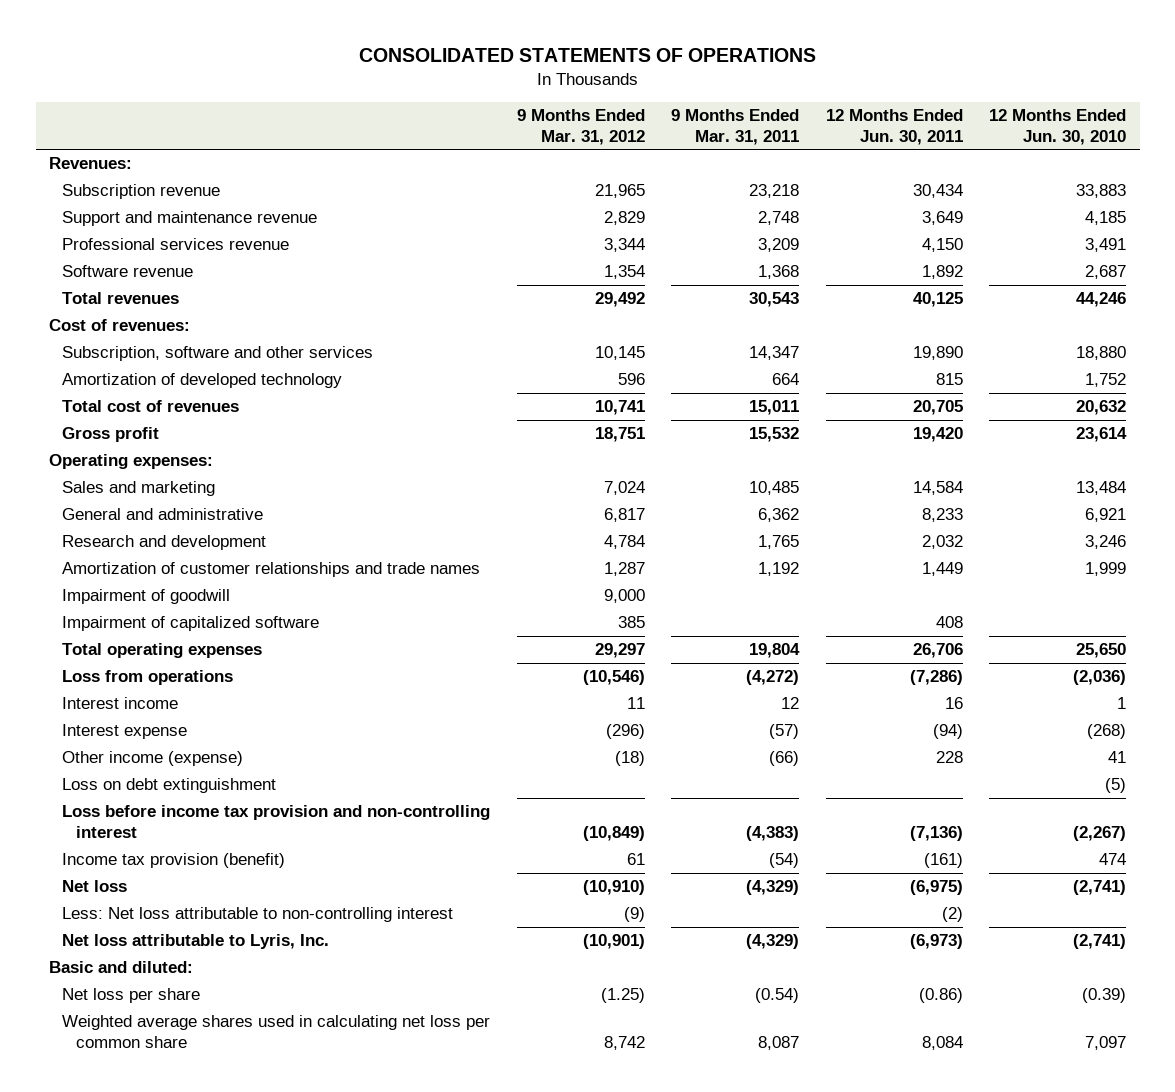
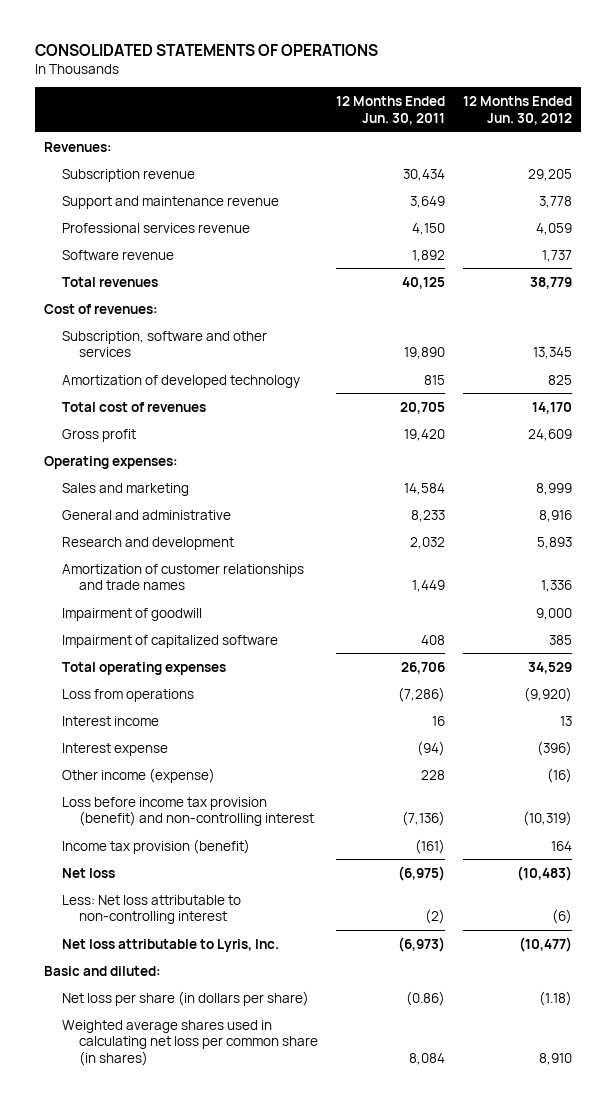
[516,109,645,145] 9 Months Ended Mar. 31, 2012 -> none
[671,109,800,145] 9 Months Ended Mar. 31, 2011 -> none
[989,109,1127,145] 12 Months Ended Jun. 30, 2010 -> none
none -> [462,96,572,125] 12 Months Ended Jun. 30, 2012
[62,778,277,794] Loss on debt extinguishment -> none
[62,805,491,838] Loss before income tax provision and non-controlling interest -> [61,796,315,827] Loss before income tax provision (benefit) and non-controlling interest
[62,988,201,1004] Net loss per share -> [61,990,309,1006] Net loss per share (in dollars per share)
[62,1015,491,1048] Weighted average shares used in calculating net loss per common share -> [61,1019,319,1067] Weighted average shares used in calculating net loss per common share (in shares)

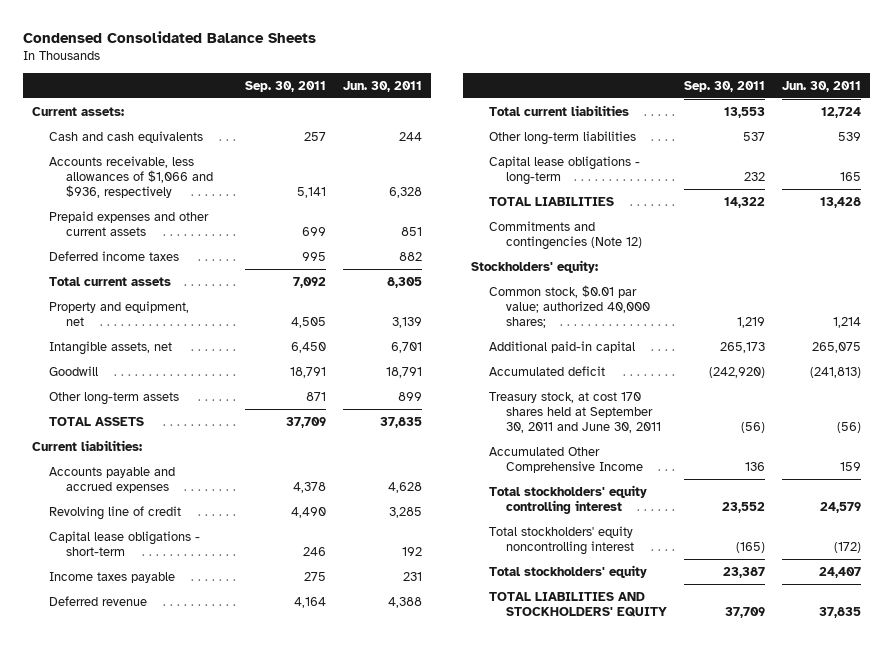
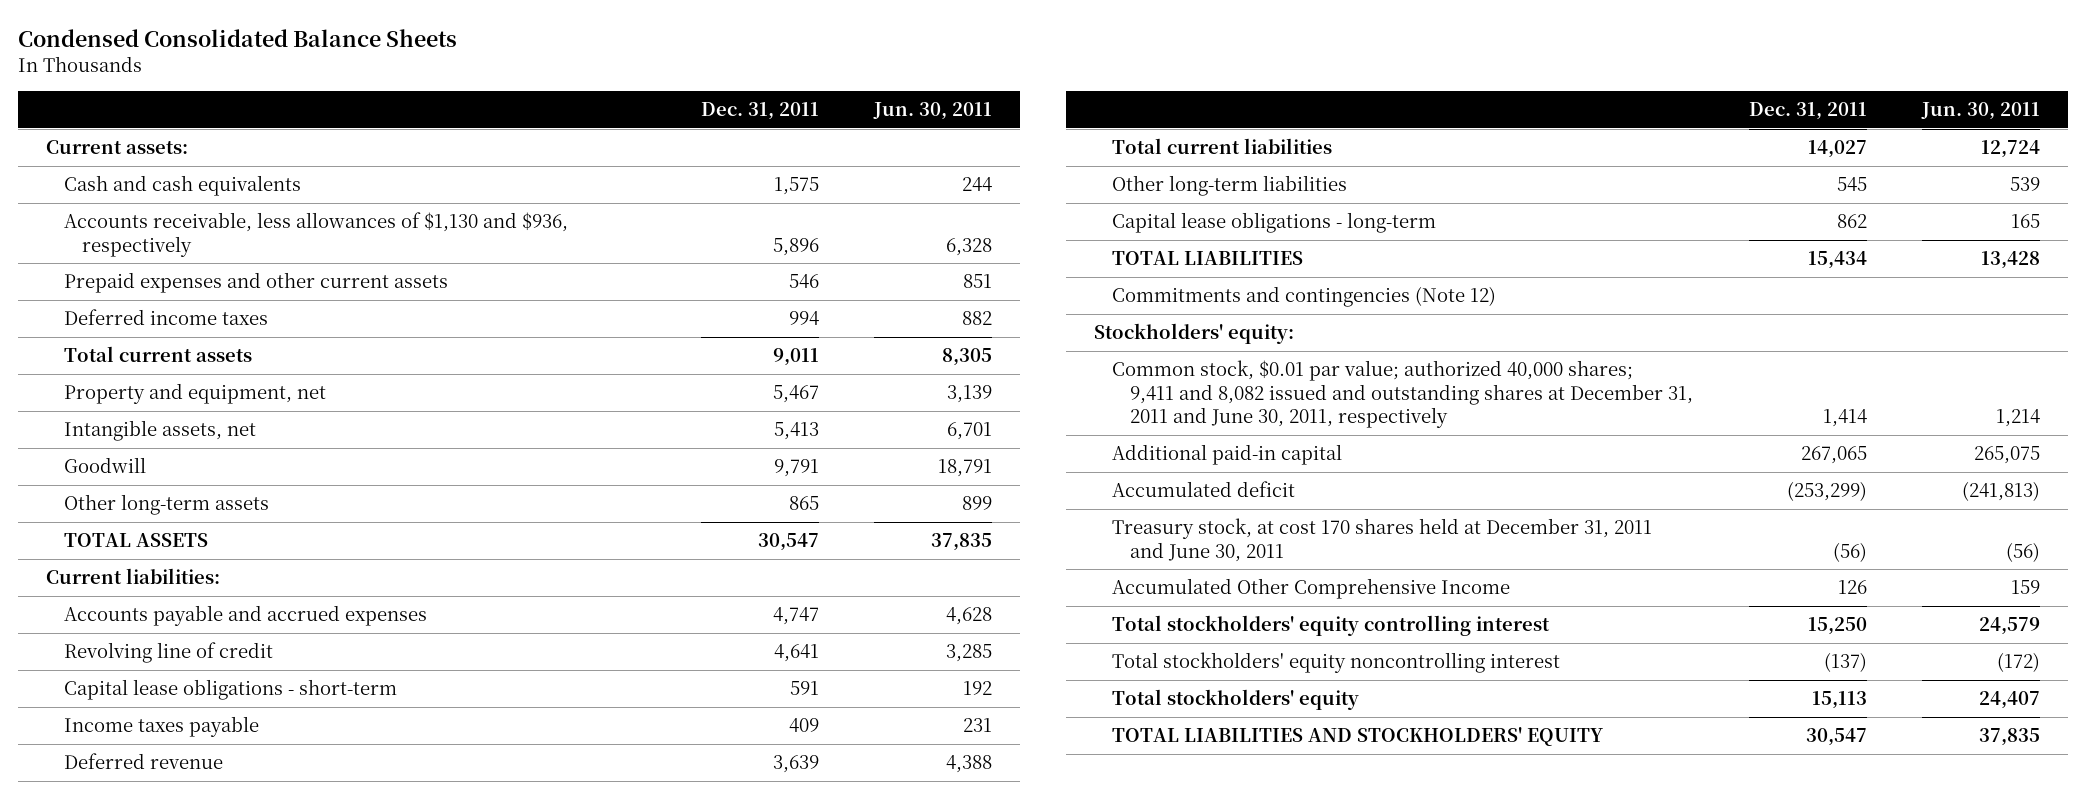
[244,80,326,92] Sep. 30, 2011 -> none
none -> [700,102,819,121] Dec. 31, 2011
[49,155,214,198] Accounts receivable, less allowances of $1,066 and $936, respectively -> [64,212,569,257] Accounts receivable, less allowances of $1,130 and $936, respectively
[488,284,650,328] Common stock, $0.01 par value; authorized 40,000 shares; -> [1112,360,1694,429] Common stock, $0.01 par value; authorized 40,000 shares; 9,411 and 8,082 issued and outstanding shares at December 31, 2011 and June 30, 2011, respectively
[488,391,661,433] Treasury stock, at cost 170 shares held at September 30, 2011 and June 30, 2011 -> [1112,518,1653,562] Treasury stock, at cost 170 shares held at December 31, 2011 and June 30, 2011

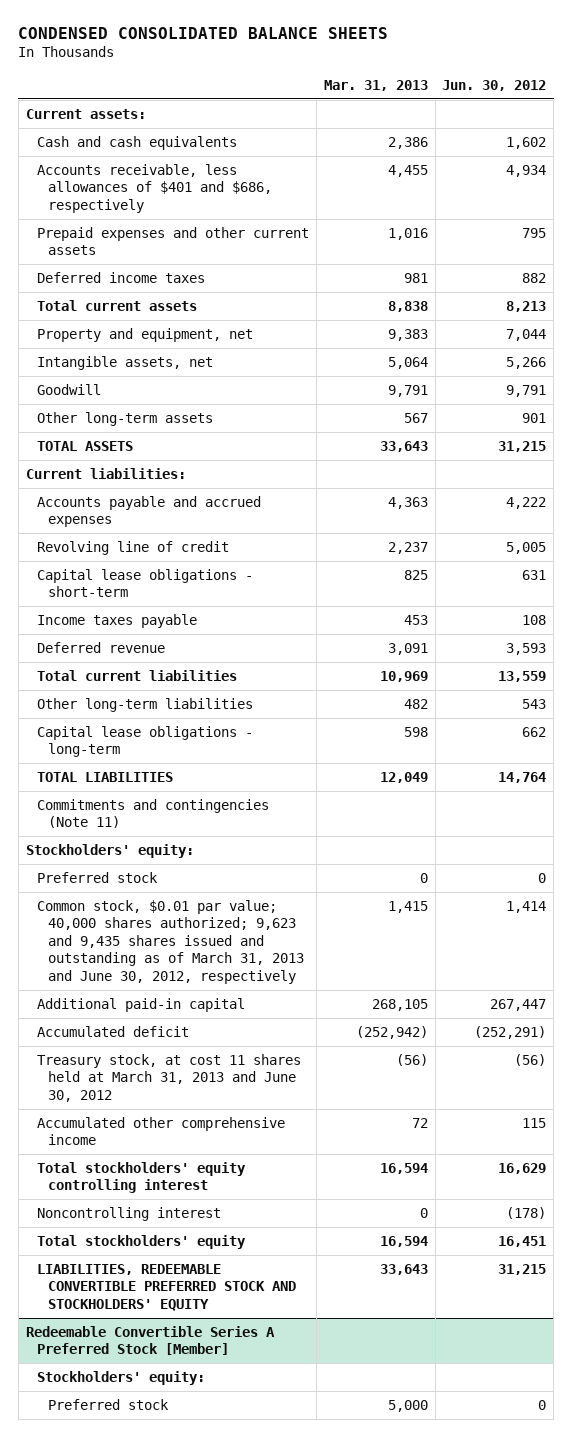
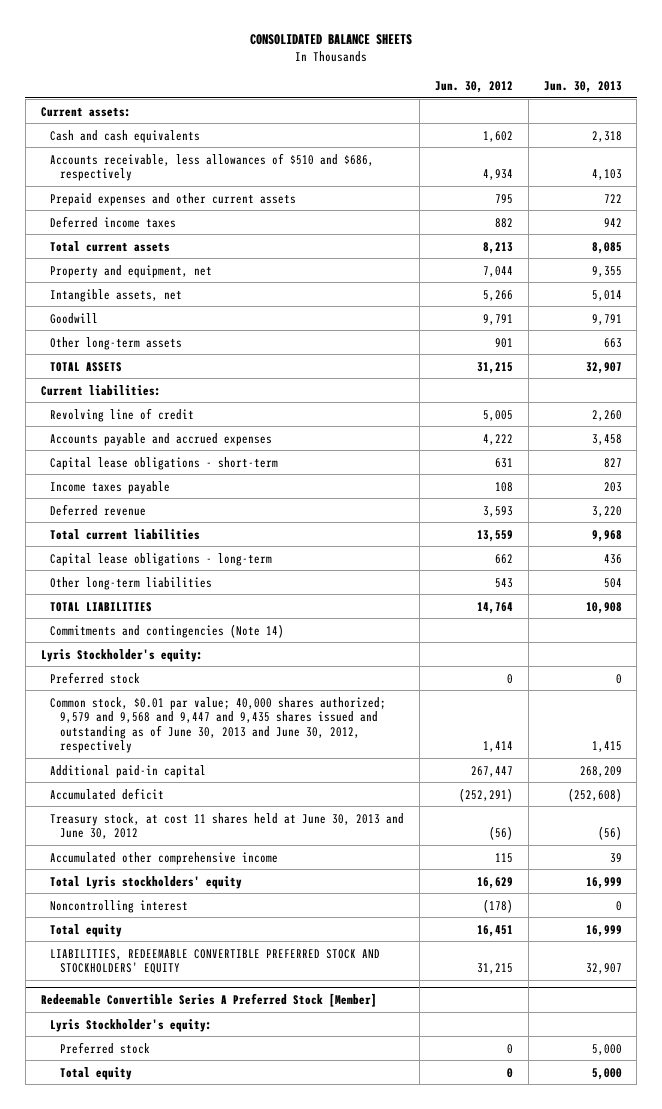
[18,27,389,40] CONDENSED CONSOLIDATED BALANCE SHEETS -> [250,34,413,46] CONSOLIDATED BALANCE SHEETS
[323,79,428,91] Mar. 31, 2013 -> none
none -> [543,80,622,93] Jun. 30, 2013
[36,163,273,213] Accounts receivable, less allowances of $401 and $686, respectively -> [50,152,375,182] Accounts receivable, less allowances of $510 and $686, respectively
[36,495,261,528] Accounts payable and accrued expenses -> [50,432,273,446] Accounts payable and accrued expenses
[36,697,253,712] Other long-term liabilities -> [50,576,213,590] Other long-term liabilities
[36,798,269,829] Commitments and contingencies (Note 11) -> [50,623,285,638] Commitments and contingencies (Note 14)
[25,843,194,858] Stockholders' equity: -> [40,648,203,662] Lyris Stockholder's equity:
[36,899,305,984] Common stock, $0.01 par value; 40,000 shares authorized; 9,623 and 9,435 shares issued and outstanding as of March 31, 2013 and June 30, 2012, respectively -> [50,696,387,754] Common stock, $0.01 par value; 40,000 shares authorized; 9,579 and 9,568 and 9,447 and 9,435 shares issued and outstanding as of June 30, 2013 and June 30, 2012, respectively
[36,1053,301,1102] Treasury stock, at cost 11 shares held at March 31, 2013 and June 30, 2012 -> [50,812,405,840] Treasury stock, at cost 11 shares held at June 30, 2013 and June 30, 2012
[36,1161,246,1194] Total stockholders' equity controlling interest -> [50,875,243,889] Total Lyris stockholders' equity
[36,1234,246,1249] Total stockholders' equity -> [50,923,123,937] Total equity
[36,1370,205,1385] Stockholders' equity: -> [50,1018,213,1032] Lyris Stockholder's equity:
none -> [59,1066,132,1080] Total equity

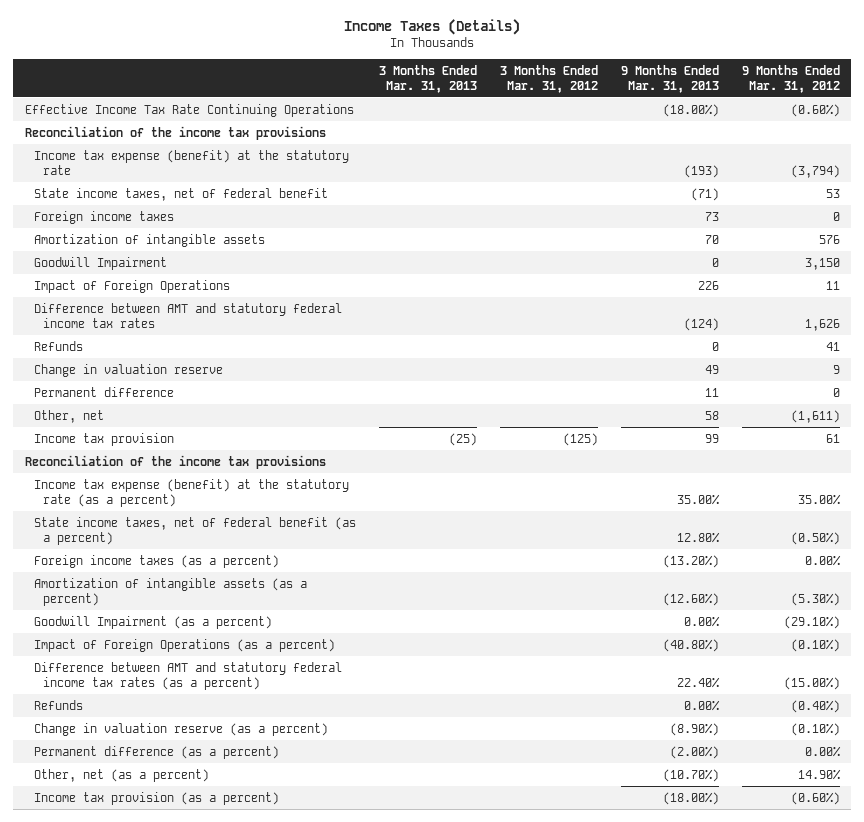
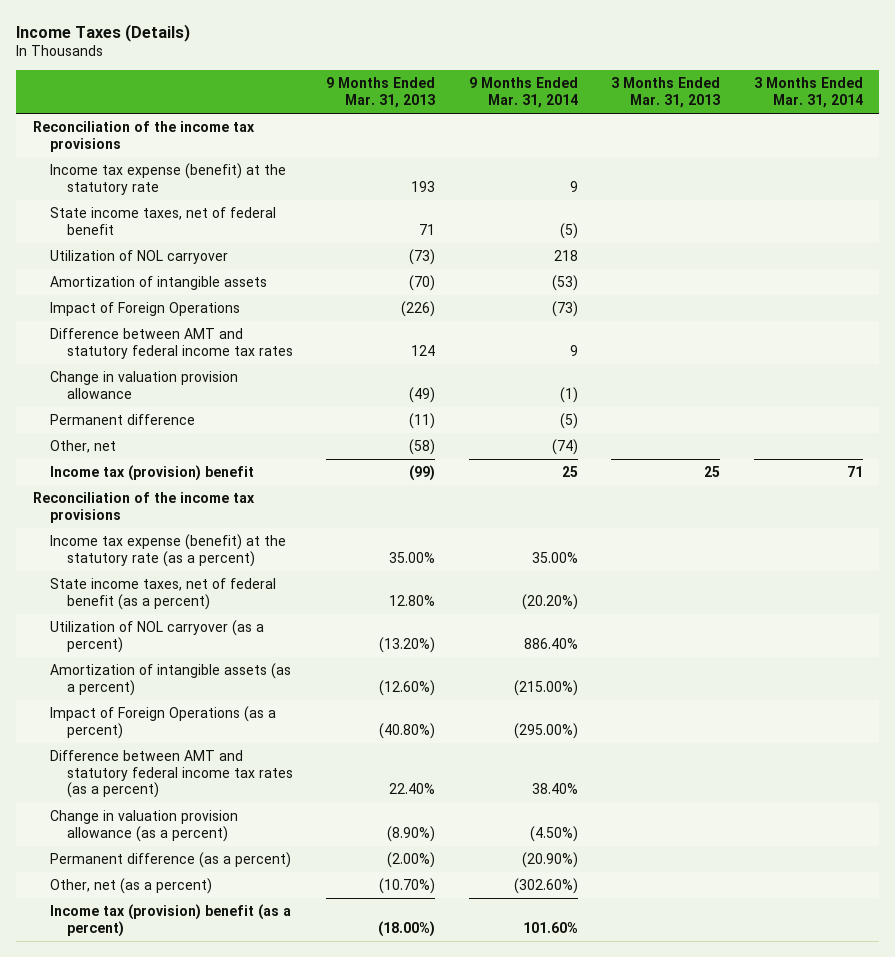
[499,64,598,93] 3 Months Ended Mar. 31, 2012 -> none
[741,64,840,93] 9 Months Ended Mar. 31, 2012 -> none
none -> [468,77,578,108] 9 Months Ended Mar. 31, 2014
none -> [753,77,863,108] 3 Months Ended Mar. 31, 2014
[24,103,354,117] Effective Income Tax Rate Continuing Operations -> none
[33,210,174,224] Foreign income taxes -> none
[33,256,167,270] Goodwill Impairment -> none
[33,340,83,351] Refunds -> none
[683,164,719,178] (193) -> [411,180,436,192] 193
[690,187,719,201] (71) -> [419,223,436,235] 71
none -> [49,250,228,265] Utilization of NOL carryover
[704,234,719,244] 70 -> [409,275,436,292] (70)
[697,280,719,290] 226 -> [401,301,436,318] (226)
[683,317,719,331] (124) -> [411,344,436,356] 124
[33,363,223,377] Change in valuation reserve -> [49,371,238,399] Change in valuation provision allowance
[704,364,719,374] 49 -> [409,386,436,403] (49)
[704,387,719,397] 11 -> [409,413,436,430] (11)
[704,410,719,420] 58 -> [409,439,436,456] (58)
[33,432,174,446] Income tax provision -> [49,465,254,482] Income tax (provision) benefit
[448,432,477,446] (25) -> [704,466,721,478] 25
[704,433,719,443] 99 -> [409,465,436,482] (99)
[33,554,279,568] Foreign income taxes (as a percent) -> [49,620,264,653] Utilization of NOL carryover (as a percent)
[33,615,272,629] Goodwill Impairment (as a percent) -> none
[33,699,83,710] Refunds -> none
[33,722,328,736] Change in valuation reserve (as a percent) -> [49,810,238,842] Change in valuation provision allowance (as a percent)
[33,791,279,805] Income tax provision (as a percent) -> [49,904,291,937] Income tax (provision) benefit (as a percent)

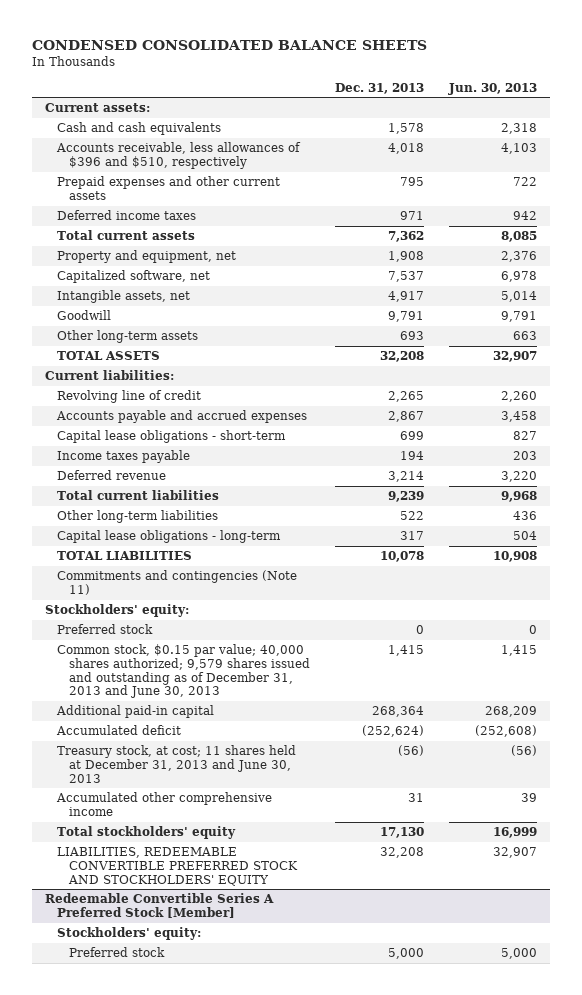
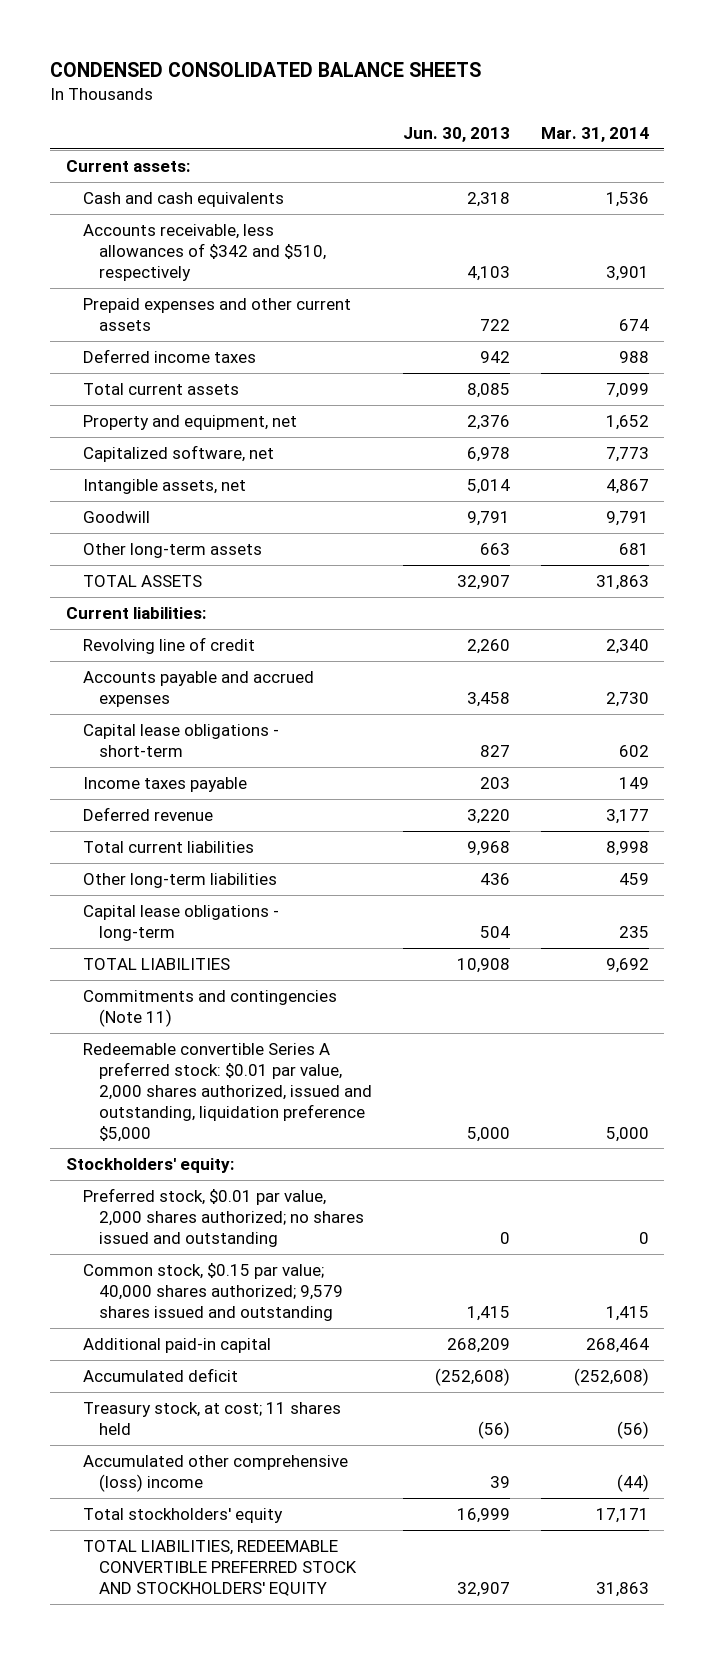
[335,82,425,94] Dec. 31, 2013 -> none
none -> [540,126,649,142] Mar. 31, 2014
[55,142,301,169] Accounts receivable, less allowances of $396 and $510, respectively -> [82,223,327,281] Accounts receivable, less allowances of $342 and $510, respectively
none -> [82,1042,373,1142] Redeemable convertible Series A preferred stock: $0.01 par value, 2,000 shares authorized, issued and outstanding, liquidation preference $5,000
[56,624,153,635] Preferred stock -> [82,1187,365,1247] Preferred stock, $0.01 par value, 2,000 shares authorized; no shares issued and outstanding
[56,644,311,699] Common stock, $0.15 par value; 40,000 shares authorized; 9,579 shares issued and outstanding as of December 31, 2013 and June 30, 2013 -> [82,1262,344,1321] Common stock, $0.15 par value; 40,000 shares authorized; 9,579 shares issued and outstanding
[56,745,296,783] Treasury stock, at cost; 11 shares held at December 31, 2013 and June 30, 2013 -> [82,1401,341,1435] Treasury stock, at cost; 11 shares held
[55,792,272,816] Accumulated other comprehensive income -> [82,1454,348,1492] Accumulated other comprehensive (loss) income
[44,893,274,918] Redeemable Convertible Series A Preferred Stock [Member] -> none
[56,927,201,941] Stockholders' equity: -> none
[69,947,166,958] Preferred stock -> none
[56,847,299,886] LIABILITIES, REDEEMABLE CONVERTIBLE PREFERRED STOCK AND STOCKHOLDERS' EQUITY -> [82,1539,358,1596] TOTAL LIABILITIES, REDEEMABLE CONVERTIBLE PREFERRED STOCK AND STOCKHOLDERS' EQUITY

